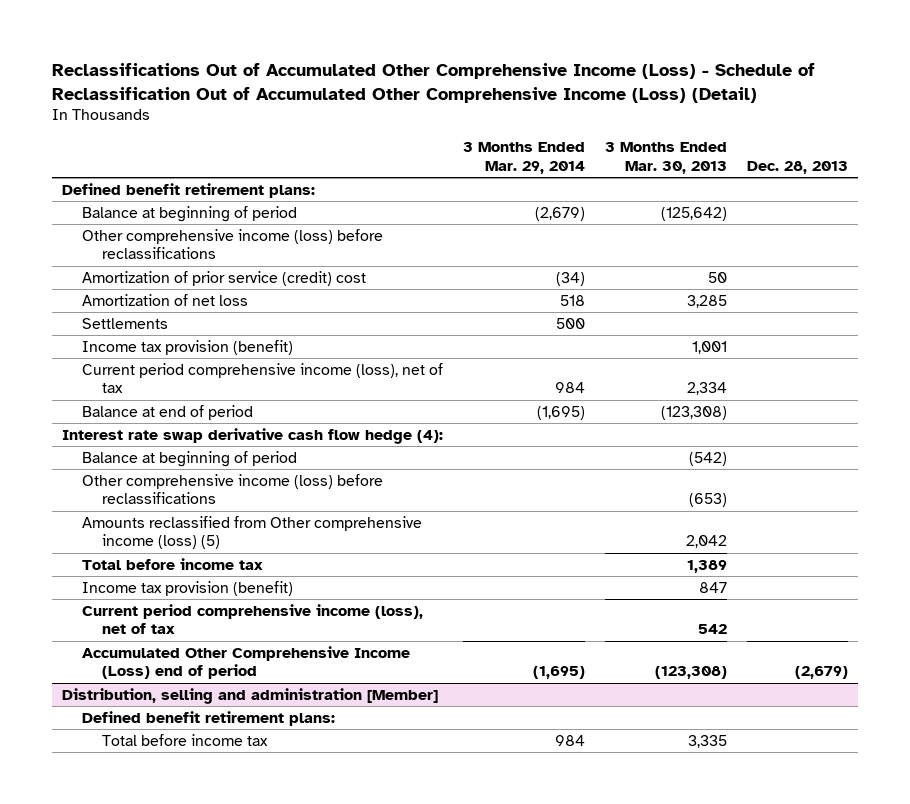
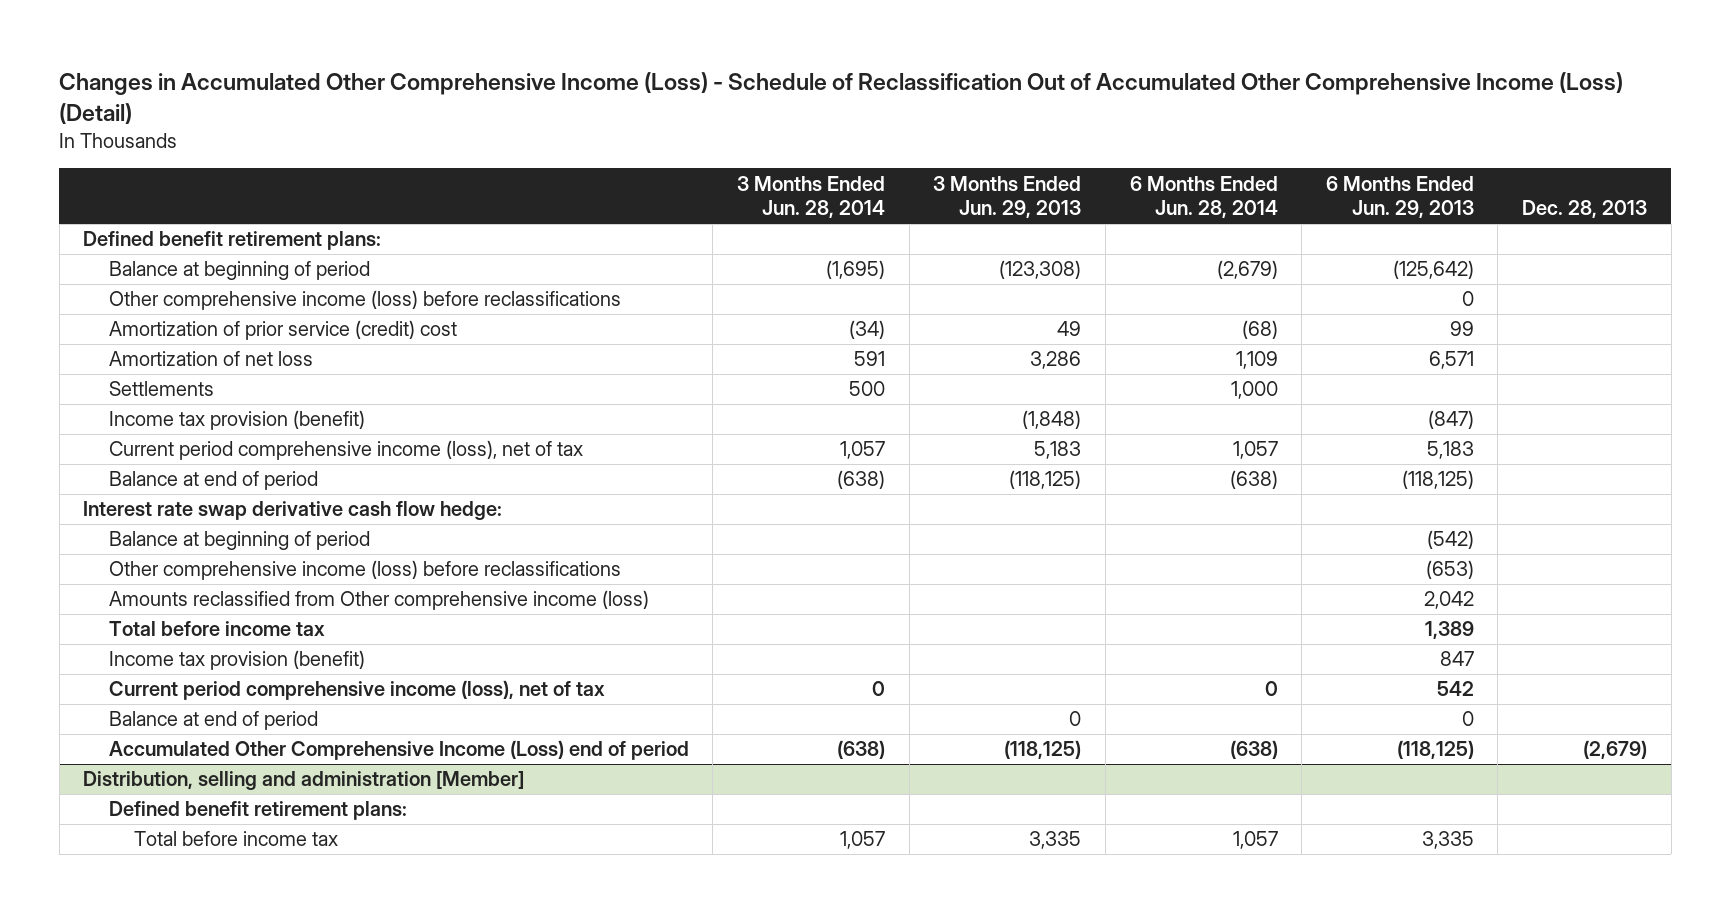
[51,62,815,103] Reclassifications Out of Accumulated Other Comprehensive Income (Loss) - Schedule of Reclassification Out of Accumulated Other Comprehensive Income (Loss) (Detail) -> [59,72,1624,125] Changes in Accumulated Other Comprehensive Income (Loss) - Schedule of Reclassification Out of Accumulated Other Comprehensive Income (Loss) (Detail)
[463,142,586,175] 3 Months Ended Mar. 29, 2014 -> none
[605,142,728,175] 3 Months Ended Mar. 30, 2013 -> none
none -> [737,175,886,219] 3 Months Ended Jun. 28, 2014
none -> [933,175,1082,219] 3 Months Ended Jun. 29, 2013
none -> [1129,175,1278,219] 6 Months Ended Jun. 28, 2014
none -> [1325,175,1474,219] 6 Months Ended Jun. 29, 2013
[61,427,443,444] Interest rate swap derivative cash flow hedge (4): -> [83,501,503,521] Interest rate swap derivative cash flow hedge:
[82,515,423,550] Amounts reclassified from Other comprehensive income (loss) (5) -> [108,590,649,611] Amounts reclassified from Other comprehensive income (loss)
none -> [108,711,318,731] Balance at end of period

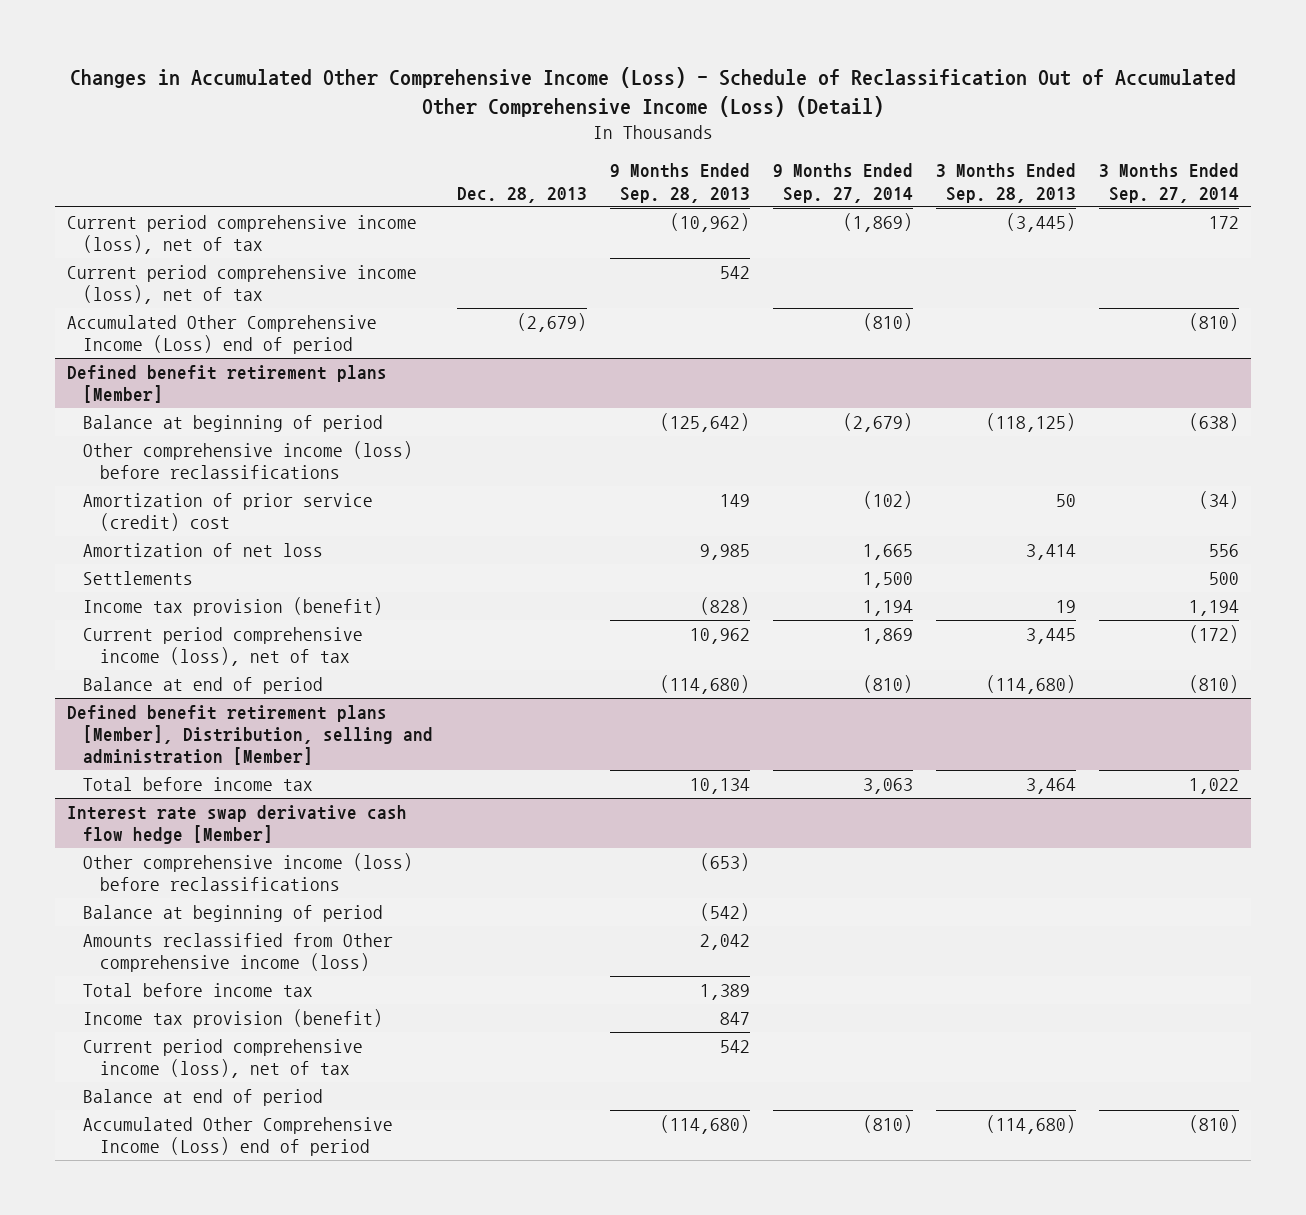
[737,175,886,219] 3 Months Ended Jun. 28, 2014 -> none
[933,175,1082,219] 3 Months Ended Jun. 29, 2013 -> none
[1129,175,1278,219] 6 Months Ended Jun. 28, 2014 -> none
[1325,175,1474,219] 6 Months Ended Jun. 29, 2013 -> none
none -> [609,163,750,203] 9 Months Ended Sep. 28, 2013
none -> [772,163,913,203] 9 Months Ended Sep. 27, 2014
none -> [936,163,1077,203] 3 Months Ended Sep. 28, 2013
none -> [1099,163,1240,203] 3 Months Ended Sep. 27, 2014
[83,231,382,251] Defined benefit retirement plans: -> none
[108,261,370,281] Balance at beginning of period -> none
[108,290,621,311] Other comprehensive income (loss) before reclassifications -> none
[108,320,457,341] Amortization of prior service (credit) cost -> none
[108,351,313,367] Amortization of net loss -> none
[108,381,214,397] Settlements -> none
[108,410,365,431] Income tax provision (benefit) -> none
[108,471,318,491] Balance at end of period -> none
[83,501,503,521] Interest rate swap derivative cash flow hedge: -> none
[108,531,370,551] Balance at beginning of period -> none
[108,560,621,581] Other comprehensive income (loss) before reclassifications -> none
[108,590,649,611] Amounts reclassified from Other comprehensive income (loss) -> none
[108,621,325,637] Total before income tax -> none
[108,650,365,671] Income tax provision (benefit) -> none
[108,711,318,731] Balance at end of period -> none
[108,801,407,821] Defined benefit retirement plans: -> none
none -> [66,364,387,404] Defined benefit retirement plans [Member]
none -> [83,414,384,432] Balance at beginning of period
none -> [83,440,414,480] Other comprehensive income (loss) before reclassifications
none -> [83,492,374,532] Amortization of prior service (credit) cost
none -> [83,542,324,557] Amortization of net loss
none -> [83,570,194,585] Settlements
none -> [83,596,384,616] Income tax provision (benefit)
none -> [83,626,364,667] Current period comprehensive income (loss), net of tax
none -> [83,676,324,694] Balance at end of period
[83,771,525,791] Distribution, selling and administration [Member] -> [66,704,434,766] Defined benefit retirement plans [Member], Distribution, selling and administration [Member]
none -> [66,804,407,845] Interest rate swap derivative cash flow hedge [Member]
none -> [83,852,414,892] Other comprehensive income (loss) before reclassifications
none -> [83,904,384,922] Balance at beginning of period
none -> [83,932,394,973] Amounts reclassified from Other comprehensive income (loss)
none -> [83,982,314,997] Total before income tax
none -> [83,1008,384,1028] Income tax provision (benefit)
none -> [83,1038,364,1079] Current period comprehensive income (loss), net of tax
none -> [83,1088,324,1106] Balance at end of period
none -> [83,1116,394,1157] Accumulated Other Comprehensive Income (Loss) end of period

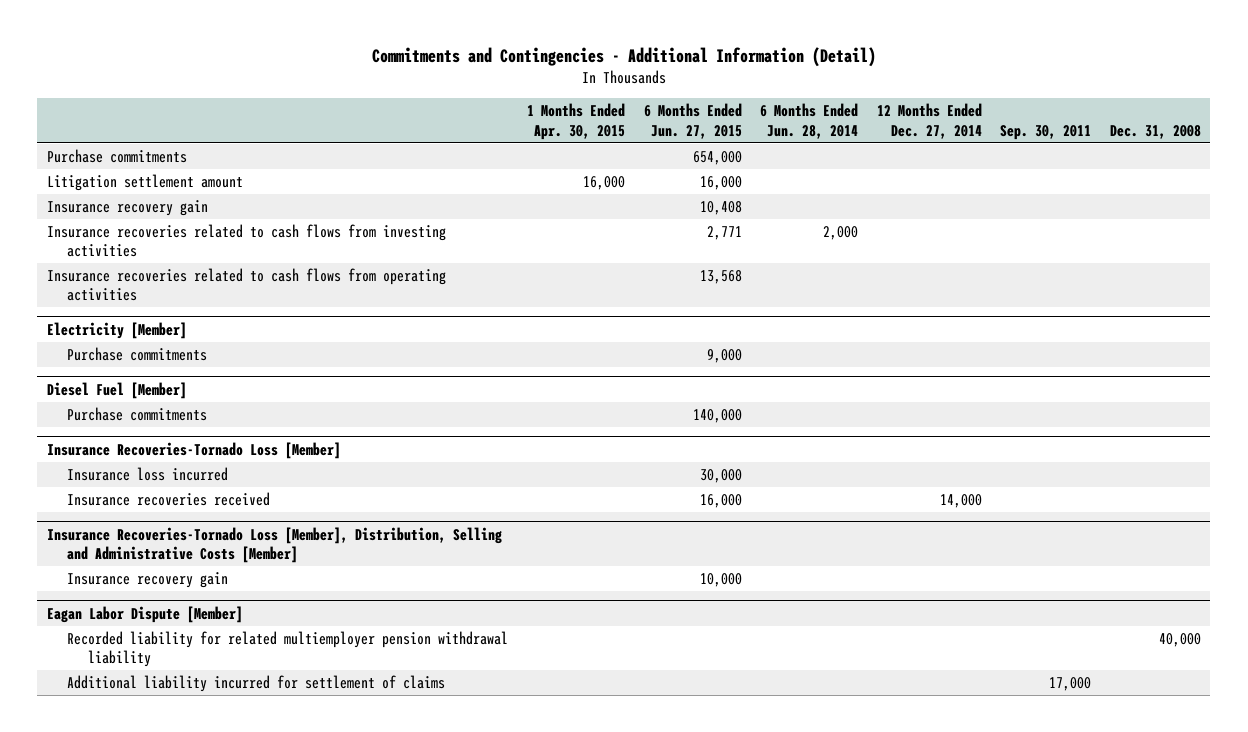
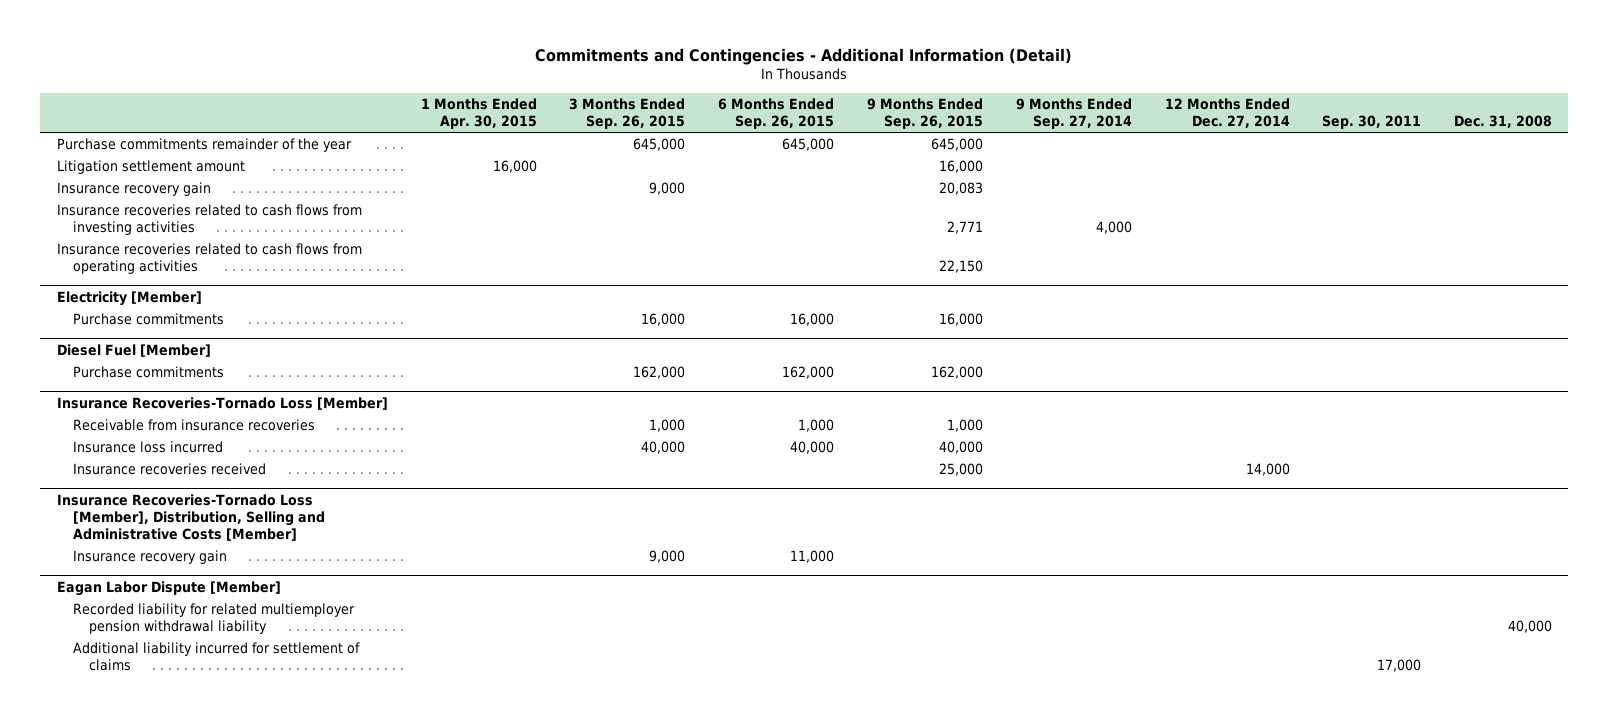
[643,103,742,139] 6 Months Ended Jun. 27, 2015 -> none
[760,103,859,139] 6 Months Ended Jun. 28, 2014 -> none
none -> [569,97,686,129] 3 Months Ended Sep. 26, 2015
none -> [718,97,835,129] 6 Months Ended Sep. 26, 2015
none -> [866,97,983,129] 9 Months Ended Sep. 26, 2015
none -> [1015,97,1132,129] 9 Months Ended Sep. 27, 2014
[46,148,187,163] Purchase commitments -> [56,137,352,152] Purchase commitments remainder of the year
none -> [72,418,315,431] Receivable from insurance recoveries

